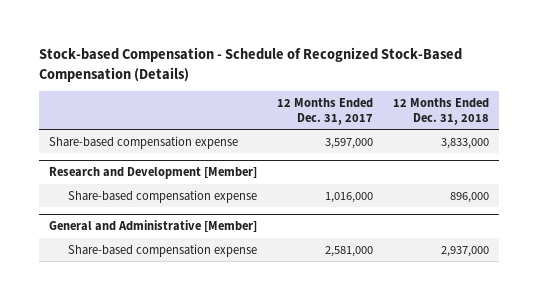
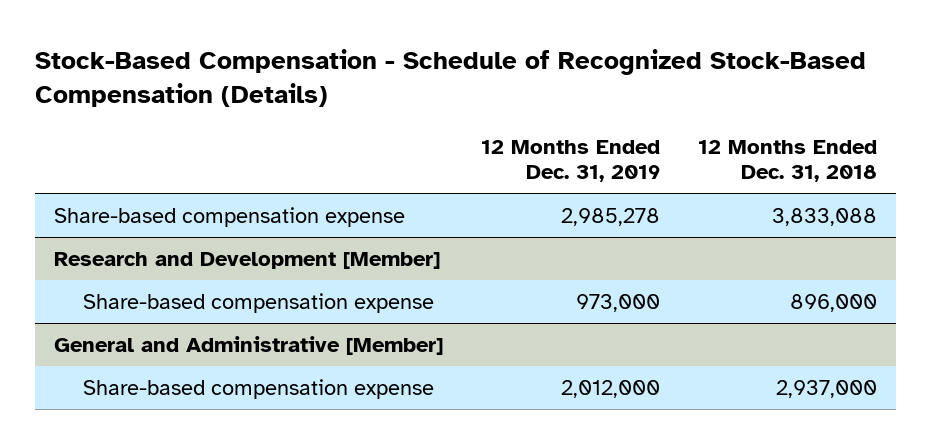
[39,46,463,82] Stock-based Compensation - Schedule of Recognized Stock-Based Compensation (Details) -> [34,48,866,108] Stock-Based Compensation - Schedule of Recognized Stock-Based Compensation (Details)
[277,98,374,126] 12 Months Ended Dec. 31, 2017 -> none
none -> [480,139,660,183] 12 Months Ended Dec. 31, 2019
[440,137,489,149] 3,833,000 -> [771,207,877,226] 3,833,088

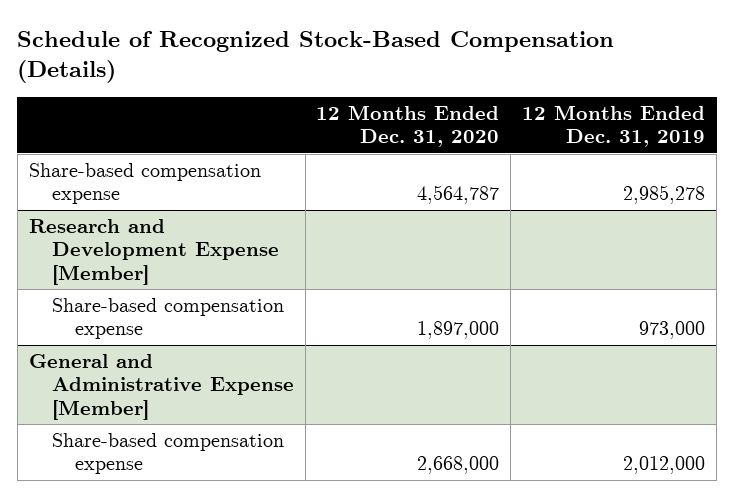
[34,48,866,108] Stock-Based Compensation - Schedule of Recognized Stock-Based Compensation (Details) -> [17,31,615,84] Schedule of Recognized Stock-Based Compensation (Details)
[697,139,877,183] 12 Months Ended Dec. 31, 2018 -> none
none -> [316,104,500,147] 12 Months Ended Dec. 31, 2020
[53,251,440,269] Research and Development [Member] -> [28,219,279,285] Research and Development Expense [Member]
[53,335,443,355] General and Administrative [Member] -> [28,354,294,420] General and Administrative Expense [Member]

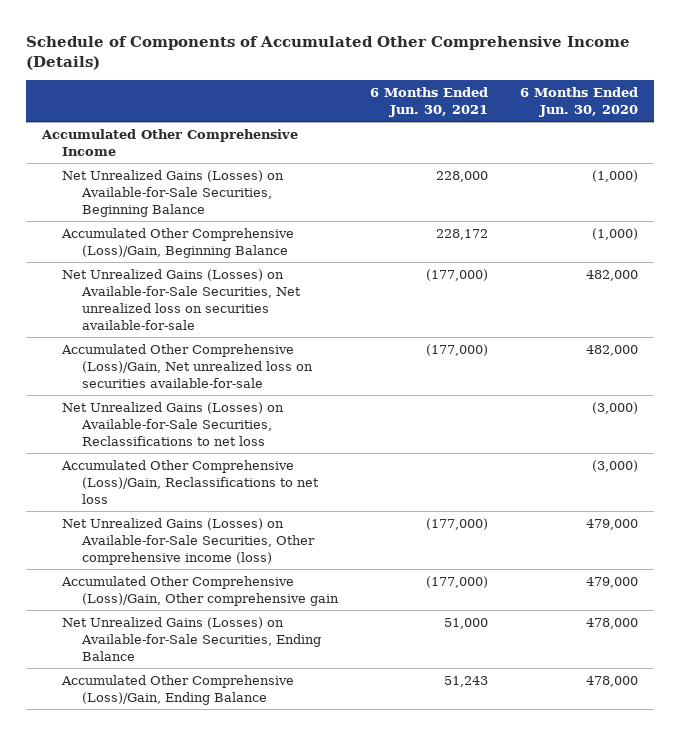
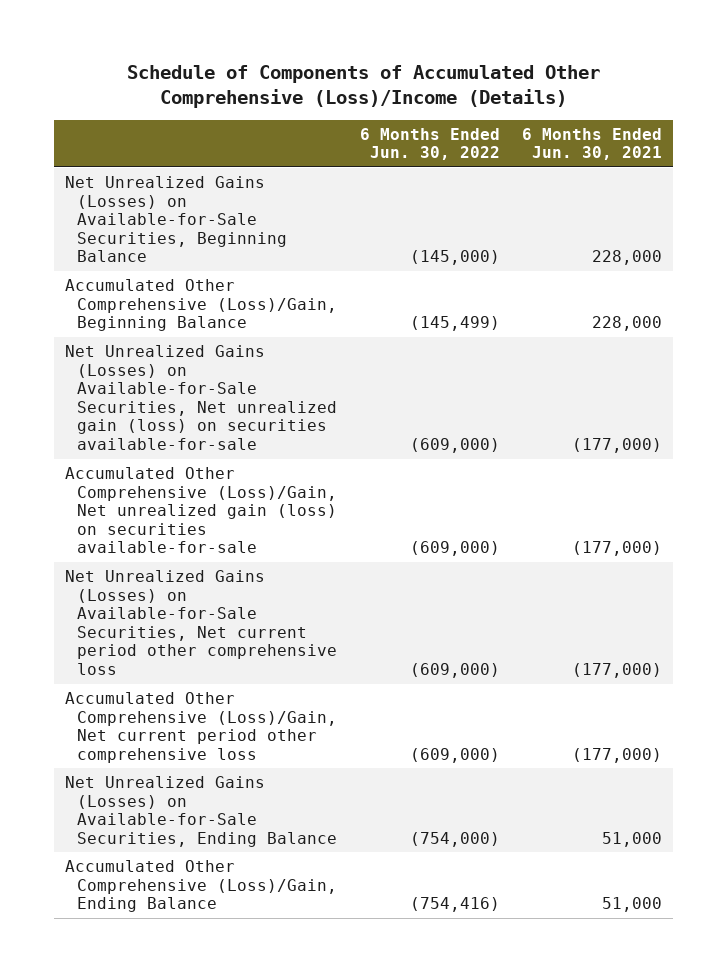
[26,35,631,70] Schedule of Components of Accumulated Other Comprehensive Income (Details) -> [126,64,600,108] Schedule of Components of Accumulated Other Comprehensive (Loss)/Income (Details)
[519,87,638,117] 6 Months Ended Jun. 30, 2020 -> none
none -> [359,127,500,161] 6 Months Ended Jun. 30, 2022
[41,129,299,156] Accumulated Other Comprehensive Income -> none
[62,402,285,446] Net Unrealized Gains (Losses) on Available-for-Sale Securities, Reclassifications to net loss -> none
[61,460,319,504] Accumulated Other Comprehensive (Loss)/Gain, Reclassifications to net loss -> none
[435,229,488,241] 228,172 -> [591,316,662,332] 228,000
[62,269,301,330] Net Unrealized Gains (Losses) on Available-for-Sale Securities, Net unrealized loss on securities available-for-sale -> [65,345,338,451] Net Unrealized Gains (Losses) on Available-for-Sale Securities, Net unrealized gain (loss) on securities available-for-sale
[61,344,313,388] Accumulated Other Comprehensive (Loss)/Gain, Net unrealized loss on securities available-for-sale -> [65,467,338,554] Accumulated Other Comprehensive (Loss)/Gain, Net unrealized gain (loss) on securities available-for-sale
[62,518,315,565] Net Unrealized Gains (Losses) on Available-for-Sale Securities, Other comprehensive income (loss) -> [65,570,338,676] Net Unrealized Gains (Losses) on Available-for-Sale Securities, Net current period other comprehensive loss
[61,576,339,606] Accumulated Other Comprehensive (Loss)/Gain, Other comprehensive gain -> [65,692,338,763] Accumulated Other Comprehensive (Loss)/Gain, Net current period other comprehensive loss
[443,676,488,688] 51,243 -> [601,897,662,913] 51,000

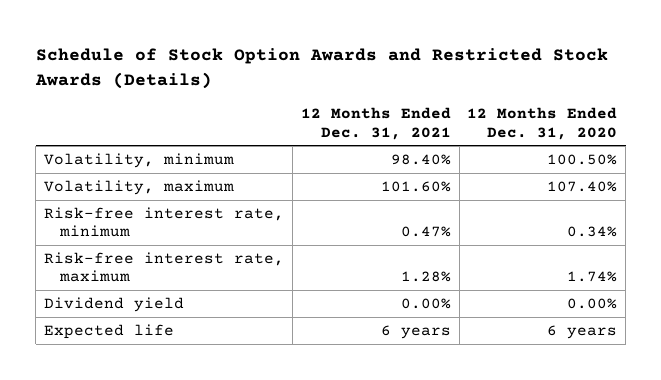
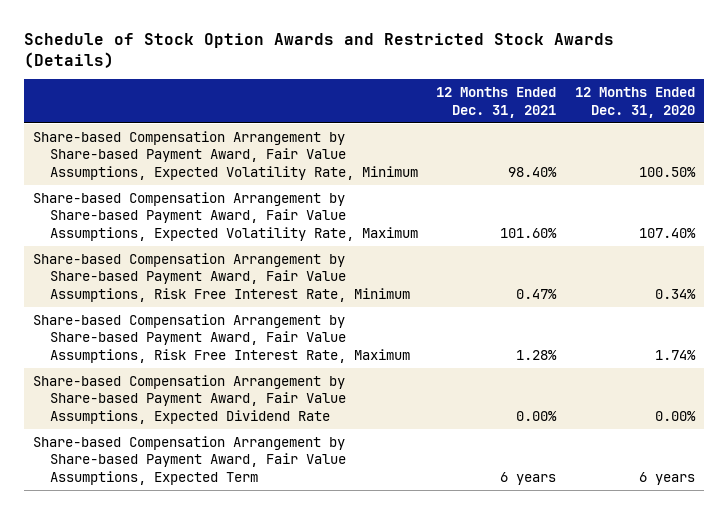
[44,152,235,168] Volatility, minimum -> [33,131,418,180] Share-based Compensation Arrangement by Share-based Payment Award, Fair Value Assumptions, Expected Volatility Rate, Minimum
[44,179,235,195] Volatility, maximum -> [33,192,418,241] Share-based Compensation Arrangement by Share-based Payment Award, Fair Value Assumptions, Expected Volatility Rate, Maximum
[44,206,285,238] Risk-free interest rate, minimum -> [33,253,410,302] Share-based Compensation Arrangement by Share-based Payment Award, Fair Value Assumptions, Risk Free Interest Rate, Minimum
[44,251,285,283] Risk-free interest rate, maximum -> [33,314,410,363] Share-based Compensation Arrangement by Share-based Payment Award, Fair Value Assumptions, Risk Free Interest Rate, Maximum
[44,296,185,312] Dividend yield -> [33,375,346,424] Share-based Compensation Arrangement by Share-based Payment Award, Fair Value Assumptions, Expected Dividend Rate
[44,323,175,339] Expected life -> [33,436,346,485] Share-based Compensation Arrangement by Share-based Payment Award, Fair Value Assumptions, Expected Term

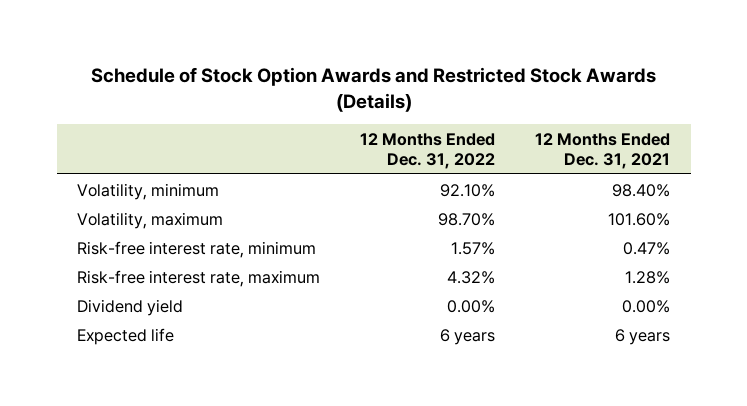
[574,87,695,118] 12 Months Ended Dec. 31, 2020 -> none
none -> [360,132,496,169] 12 Months Ended Dec. 31, 2022
[33,131,418,180] Share-based Compensation Arrangement by Share-based Payment Award, Fair Value Assumptions, Expected Volatility Rate, Minimum -> [76,182,219,200] Volatility, minimum
[33,192,418,241] Share-based Compensation Arrangement by Share-based Payment Award, Fair Value Assumptions, Expected Volatility Rate, Maximum -> [76,211,223,229] Volatility, maximum
[33,253,410,302] Share-based Compensation Arrangement by Share-based Payment Award, Fair Value Assumptions, Risk Free Interest Rate, Minimum -> [76,240,316,258] Risk-free interest rate, minimum
[33,314,410,363] Share-based Compensation Arrangement by Share-based Payment Award, Fair Value Assumptions, Risk Free Interest Rate, Maximum -> [76,269,320,287] Risk-free interest rate, maximum
[33,375,346,424] Share-based Compensation Arrangement by Share-based Payment Award, Fair Value Assumptions, Expected Dividend Rate -> [76,298,183,316] Dividend yield
[33,436,346,485] Share-based Compensation Arrangement by Share-based Payment Award, Fair Value Assumptions, Expected Term -> [76,327,174,345] Expected life

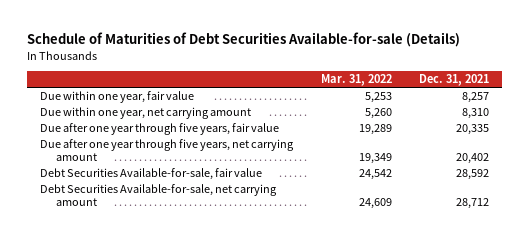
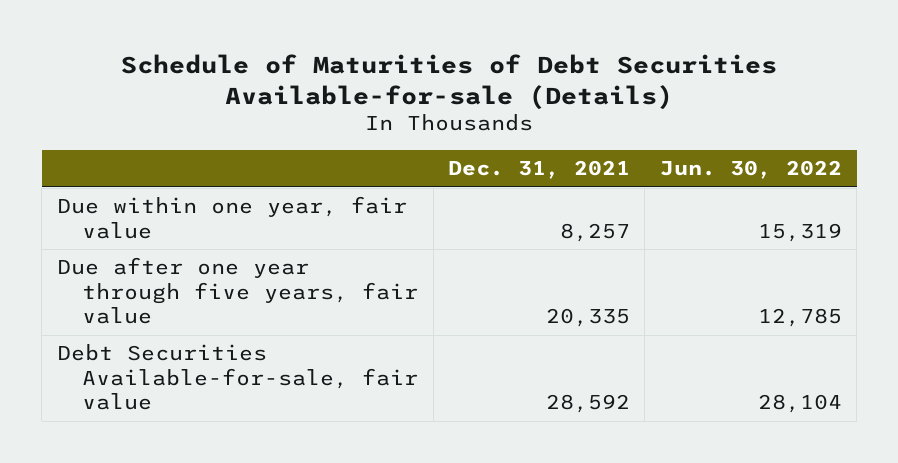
[320,74,392,87] Mar. 31, 2022 -> none
none -> [659,160,842,180] Jun. 30, 2022
[40,107,252,120] Due within one year, net carrying amount -> none
[40,139,295,162] Due after one year through five years, net carrying amount -> none
[40,184,278,207] Debt Securities Available-for-sale, net carrying amount -> none

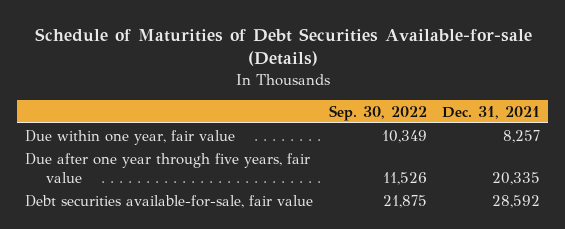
[659,160,842,180] Jun. 30, 2022 -> none
none -> [328,104,427,121] Sep. 30, 2022
[56,344,419,411] Debt Securities Available-for-sale, fair value -> [25,194,314,208] Debt securities available-for-sale, fair value

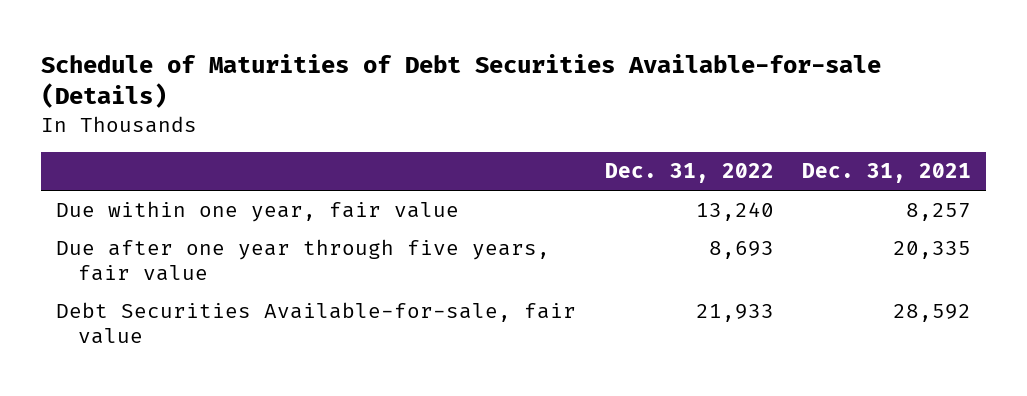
[328,104,427,121] Sep. 30, 2022 -> none
none -> [604,163,774,184] Dec. 31, 2022
[25,194,314,208] Debt securities available-for-sale, fair value -> [55,302,576,345] Debt Securities Available-for-sale, fair value

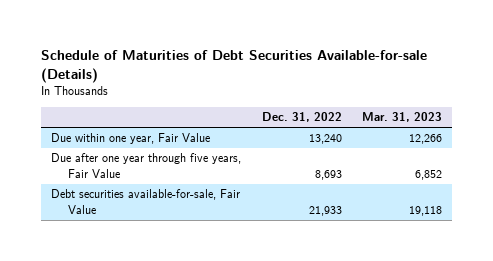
[802,163,972,184] Dec. 31, 2021 -> none
none -> [362,112,443,123] Mar. 31, 2023
[55,201,459,223] Due within one year, fair value -> [51,133,211,145] Due within one year, Fair Value
[55,239,550,282] Due after one year through five years, fair value -> [51,153,242,178] Due after one year through five years, Fair Value
[55,302,576,345] Debt Securities Available-for-sale, fair value -> [51,189,241,214] Debt securities available-for-sale, Fair Value

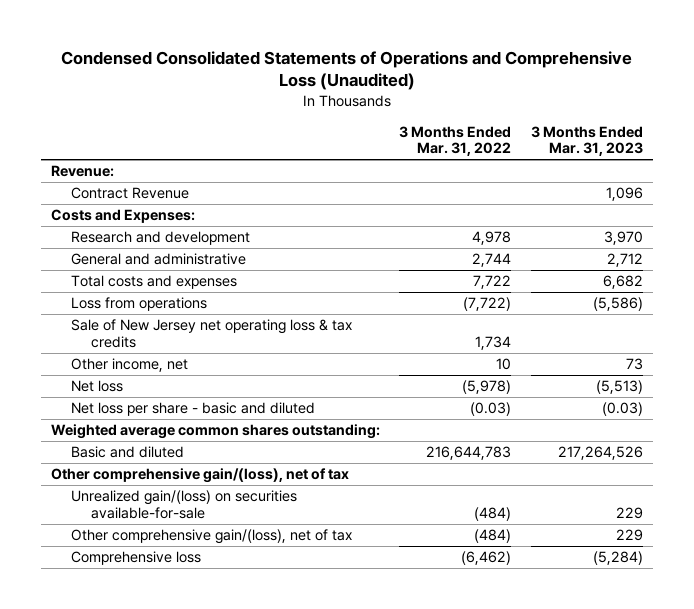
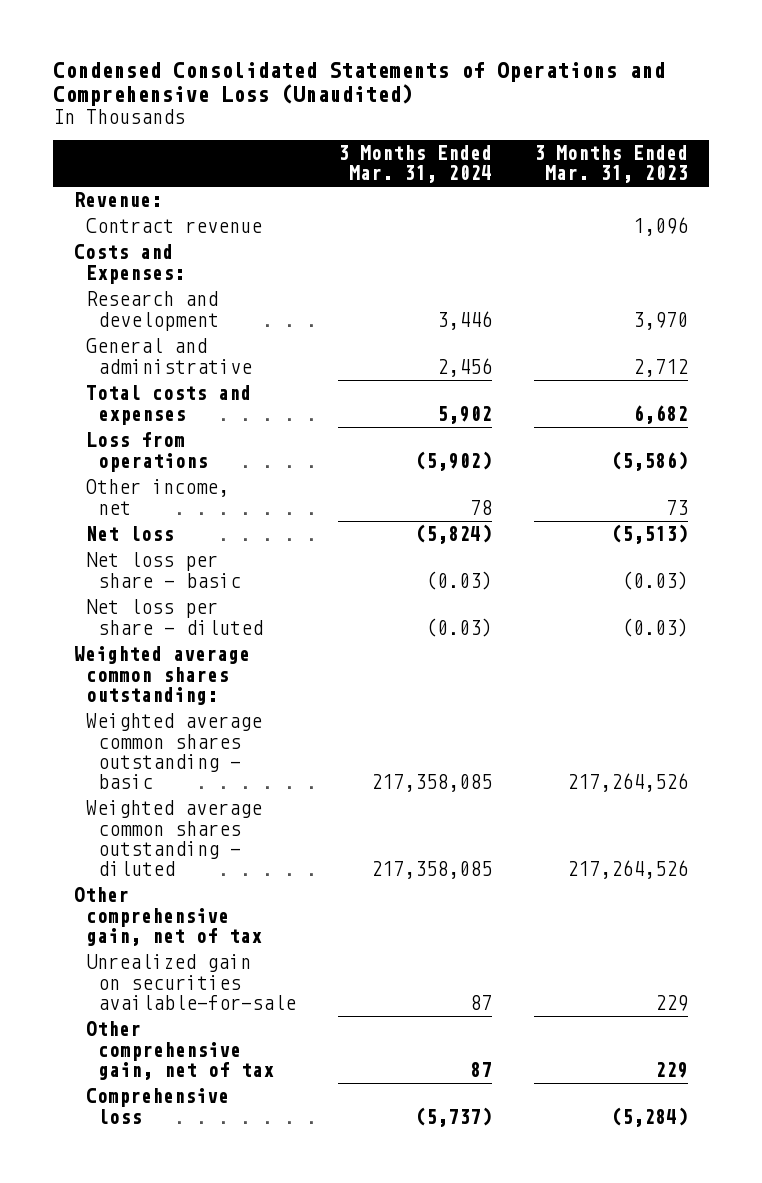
[399,125,512,157] 3 Months Ended Mar. 31, 2022 -> none
none -> [337,144,492,184] 3 Months Ended Mar. 31, 2024
[70,187,189,200] Contract Revenue -> [86,218,263,234] Contract revenue
[70,319,352,348] Sale of New Jersey net operating loss & tax credits -> none
[70,402,315,417] Net loss per share - basic and diluted -> [86,552,241,588] Net loss per share - basic
none -> [86,599,263,635] Net loss per share - diluted
[70,446,184,459] Basic and diluted -> [86,713,263,790] Weighted average common shares outstanding - basic
none -> [86,800,263,877] Weighted average common shares outstanding - diluted
[50,468,349,484] Other comprehensive gain/(loss), net of tax -> [74,887,263,947] Other comprehensive gain, net of tax
[70,490,297,519] Unrealized gain/(loss) on securities available-for-sale -> [86,954,296,1011] Unrealized gain on securities available-for-sale
[70,529,352,545] Other comprehensive gain/(loss), net of tax -> [86,1021,274,1081] Other comprehensive gain, net of tax

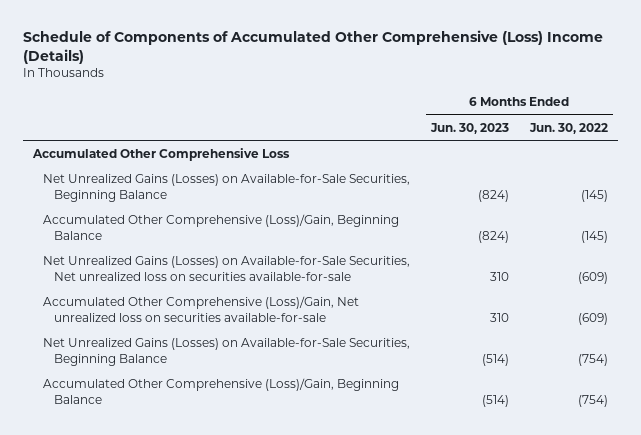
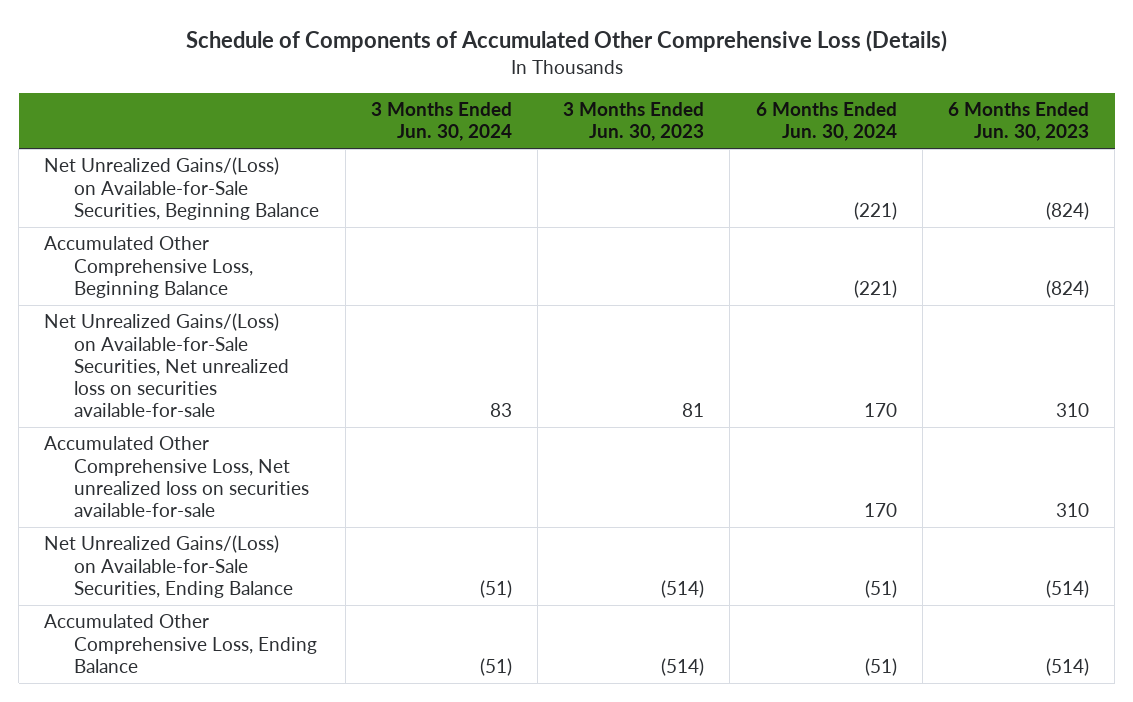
[22,29,603,64] Schedule of Components of Accumulated Other Comprehensive (Loss) Income (Details) -> [185,30,947,53] Schedule of Components of Accumulated Other Comprehensive Loss (Details)
[528,122,608,134] Jun. 30, 2022 -> none
none -> [370,102,512,142] 3 Months Ended Jun. 30, 2024
none -> [563,102,705,142] 3 Months Ended Jun. 30, 2023
none -> [755,102,897,142] 6 Months Ended Jun. 30, 2024
[32,147,291,161] Accumulated Other Comprehensive Loss -> none
[43,173,411,202] Net Unrealized Gains (Losses) on Available-for-Sale Securities, Beginning Balance -> [44,157,320,220] Net Unrealized Gains/(Loss) on Available-for-Sale Securities, Beginning Balance
[43,213,400,240] Accumulated Other Comprehensive (Loss)/Gain, Beginning Balance -> [44,236,254,298] Accumulated Other Comprehensive Loss, Beginning Balance
[43,255,411,281] Net Unrealized Gains (Losses) on Available-for-Sale Securities, Net unrealized loss on securities available-for-sale -> [44,313,290,418] Net Unrealized Gains/(Loss) on Available-for-Sale Securities, Net unrealized loss on securities available-for-sale
[43,295,360,322] Accumulated Other Comprehensive (Loss)/Gain, Net unrealized loss on securities available-for-sale -> [44,436,310,518] Accumulated Other Comprehensive Loss, Net unrealized loss on securities available-for-sale
[43,337,411,366] Net Unrealized Gains (Losses) on Available-for-Sale Securities, Beginning Balance -> [44,535,294,598] Net Unrealized Gains/(Loss) on Available-for-Sale Securities, Ending Balance
[43,377,400,404] Accumulated Other Comprehensive (Loss)/Gain, Beginning Balance -> [44,614,318,673] Accumulated Other Comprehensive Loss, Ending Balance

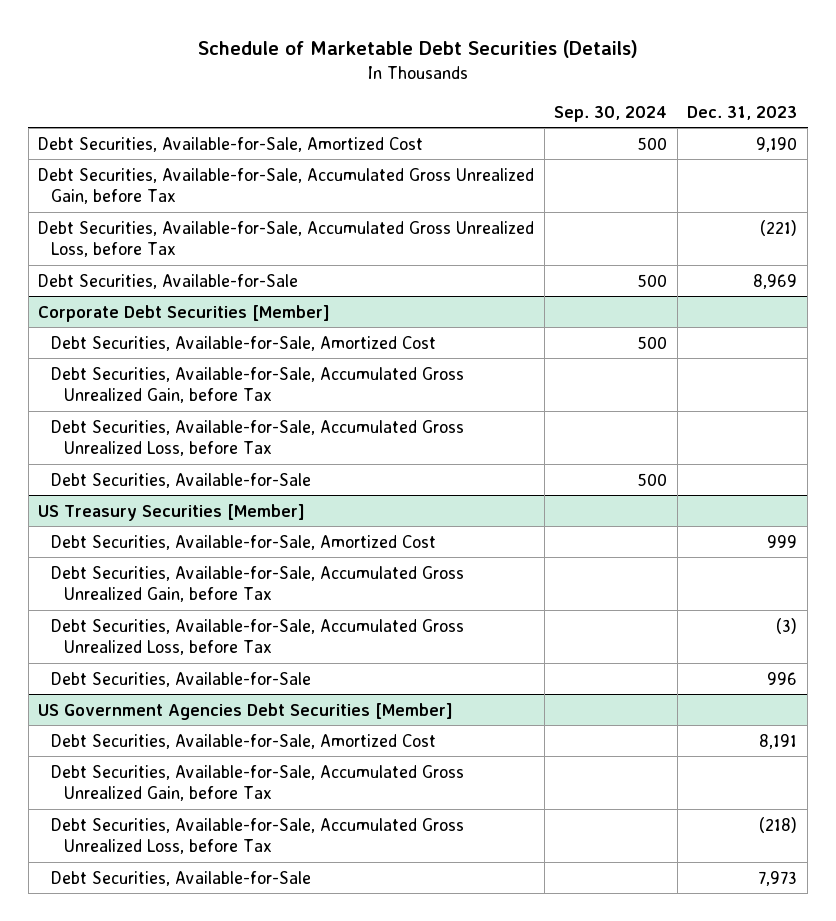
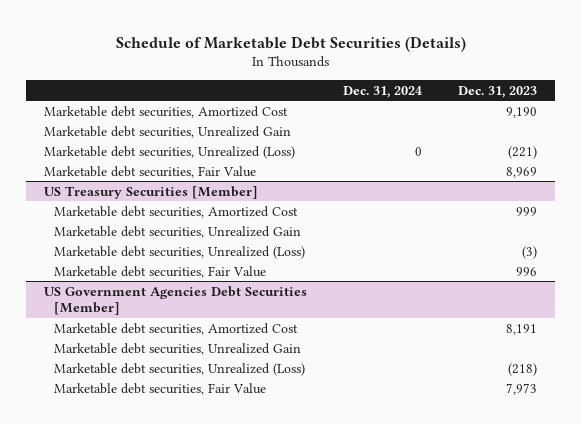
[554,105,668,122] Sep. 30, 2024 -> none
none -> [343,85,423,98] Dec. 31, 2024
[38,304,331,322] Corporate Debt Securities [Member] -> none
[51,335,437,351] Debt Securities, Available-for-Sale, Amortized Cost -> none
[51,366,465,404] Debt Securities, Available-for-Sale, Accumulated Gross Unrealized Gain, before Tax -> none
[51,419,465,457] Debt Securities, Available-for-Sale, Accumulated Gross Unrealized Loss, before Tax -> none
[51,472,312,488] Debt Securities, Available-for-Sale -> none
[38,136,424,152] Debt Securities, Available-for-Sale, Amortized Cost -> [44,105,289,118] Marketable debt securities, Amortized Cost
[38,167,535,205] Debt Securities, Available-for-Sale, Accumulated Gross Unrealized Gain, before Tax -> [44,125,292,138] Marketable debt securities, Unrealized Gain
[38,220,535,258] Debt Securities, Available-for-Sale, Accumulated Gross Unrealized Loss, before Tax -> [44,145,296,159] Marketable debt securities, Unrealized (Loss)
[38,273,299,289] Debt Securities, Available-for-Sale -> [44,165,257,178] Marketable debt securities, Fair Value
[51,534,437,550] Debt Securities, Available-for-Sale, Amortized Cost -> [54,205,299,218] Marketable debt securities, Amortized Cost
[51,565,465,603] Debt Securities, Available-for-Sale, Accumulated Gross Unrealized Gain, before Tax -> [54,225,302,238] Marketable debt securities, Unrealized Gain
[51,618,465,656] Debt Securities, Available-for-Sale, Accumulated Gross Unrealized Loss, before Tax -> [54,245,306,259] Marketable debt securities, Unrealized (Loss)
[51,671,312,687] Debt Securities, Available-for-Sale -> [54,265,267,278] Marketable debt securities, Fair Value
[51,733,437,749] Debt Securities, Available-for-Sale, Amortized Cost -> [54,322,299,335] Marketable debt securities, Amortized Cost
[51,764,465,802] Debt Securities, Available-for-Sale, Accumulated Gross Unrealized Gain, before Tax -> [54,342,302,355] Marketable debt securities, Unrealized Gain
[51,817,465,855] Debt Securities, Available-for-Sale, Accumulated Gross Unrealized Loss, before Tax -> [54,362,306,376] Marketable debt securities, Unrealized (Loss)
[51,870,312,886] Debt Securities, Available-for-Sale -> [54,382,267,395] Marketable debt securities, Fair Value

